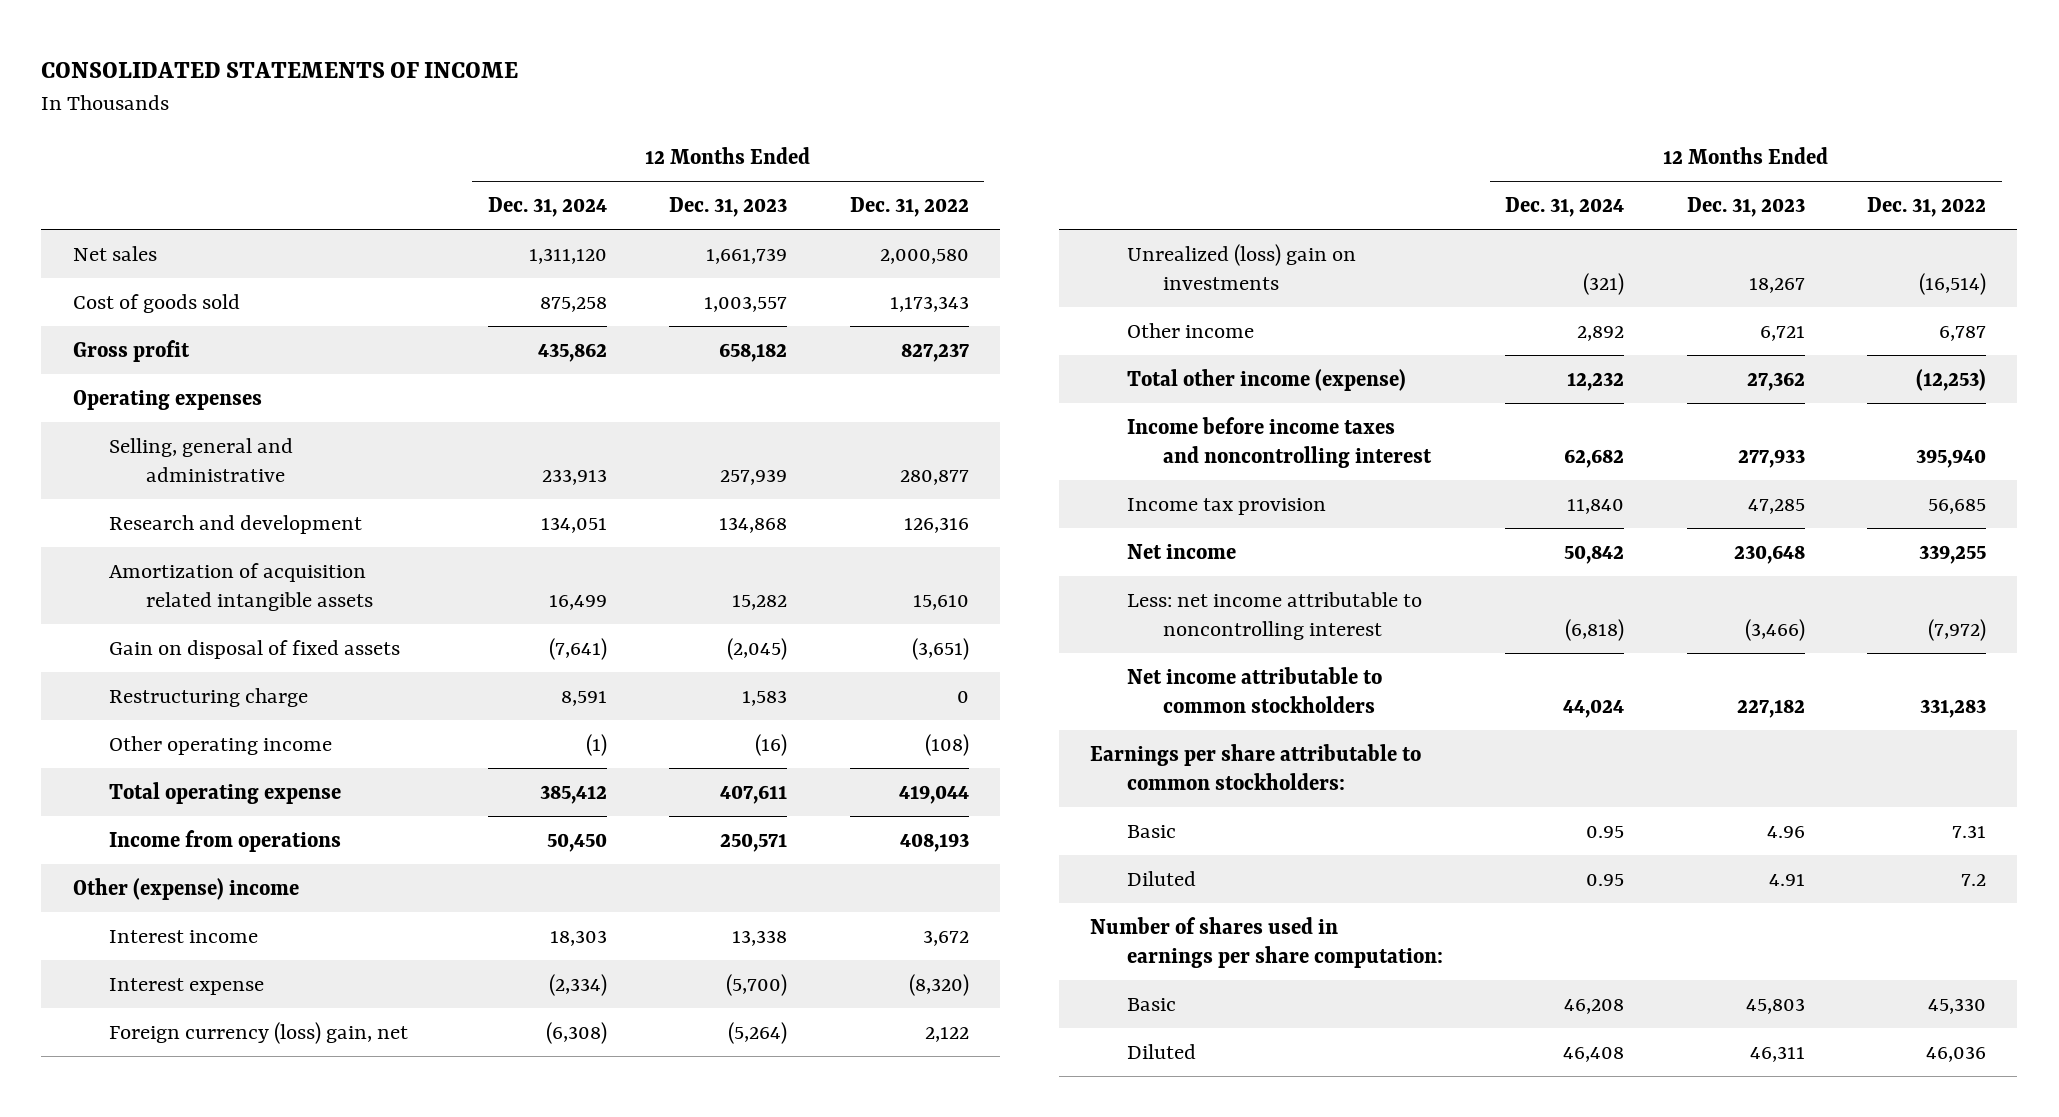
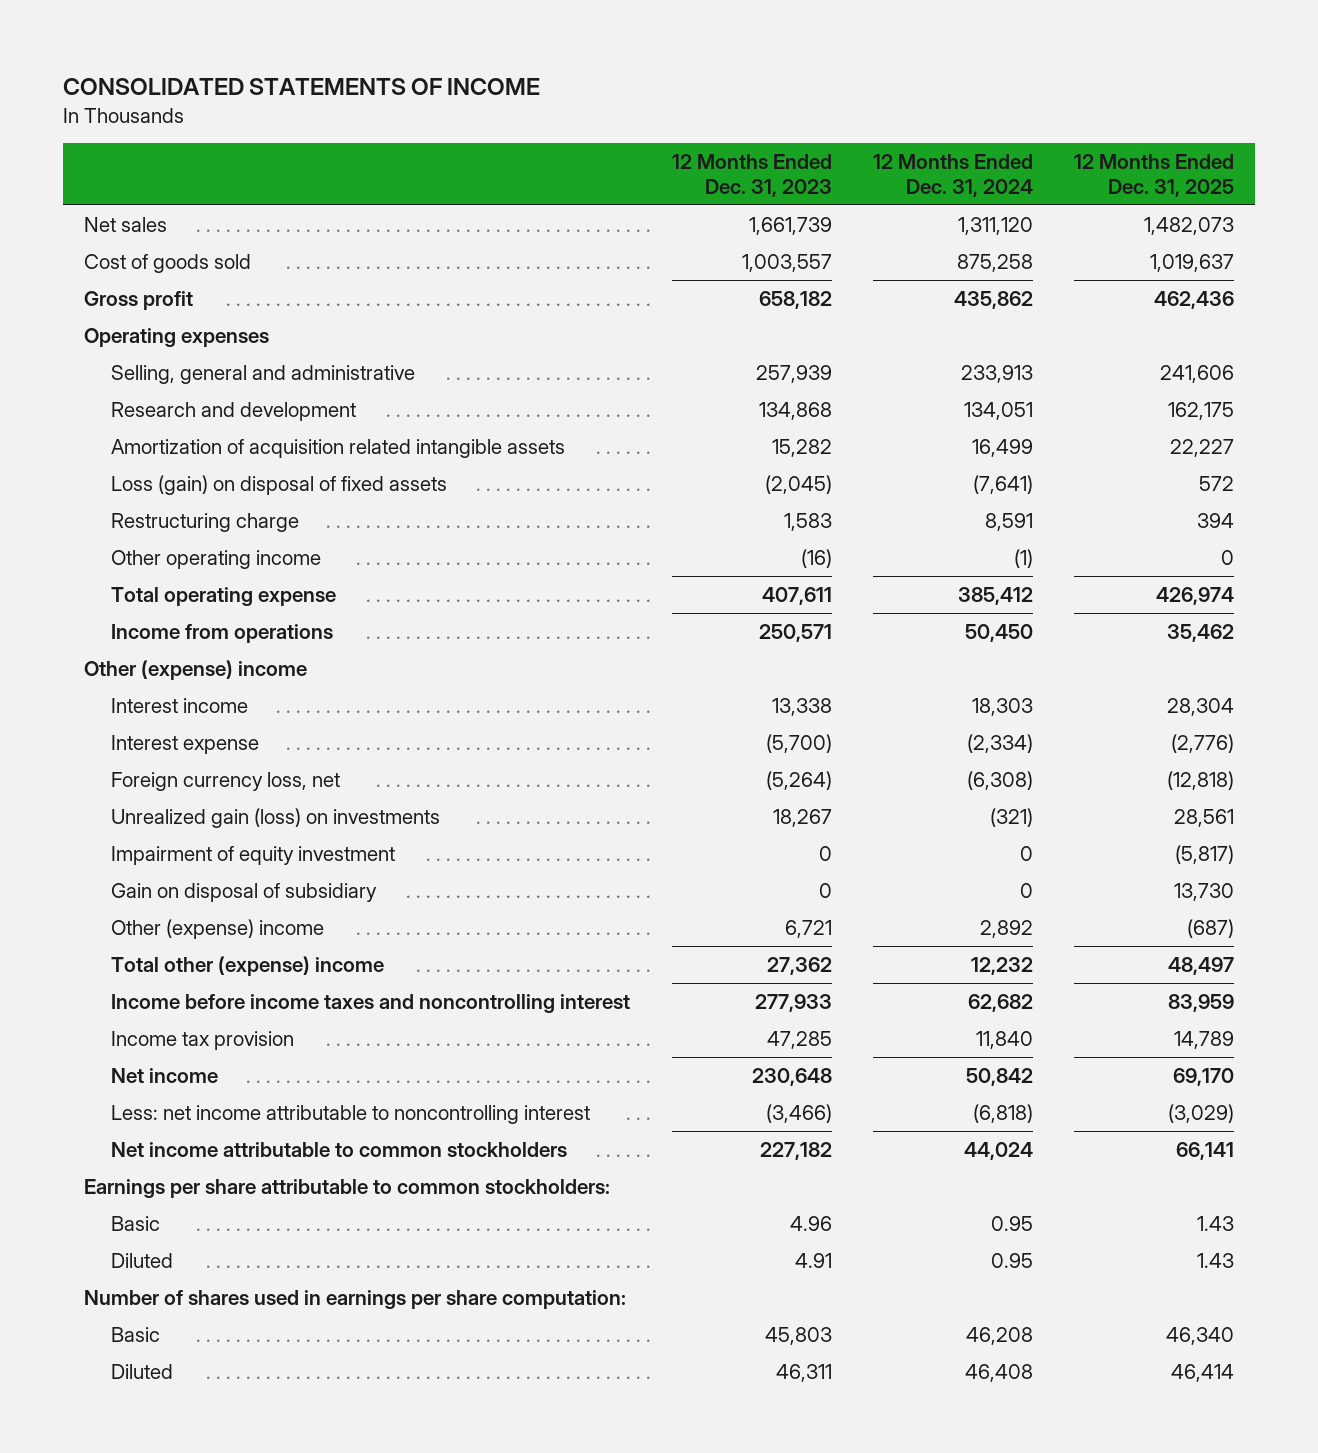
[849,197,969,218] Dec. 31, 2022 -> none
none -> [1074,154,1235,198] 12 Months Ended Dec. 31, 2025
[109,639,401,659] Gain on disposal of fixed assets -> [111,474,448,495] Loss (gain) on disposal of fixed assets
[109,1021,409,1044] Foreign currency (loss) gain, net -> [111,771,341,791] Foreign currency loss, net
[1126,243,1356,290] Unrealized (loss) gain on investments -> [111,807,441,828] Unrealized gain (loss) on investments
none -> [111,845,396,865] Impairment of equity investment
none -> [111,882,378,902] Gain on disposal of subsidiary
[1126,322,1254,338] Other income -> [111,918,325,939] Other (expense) income
[1126,368,1406,391] Total other income (expense) -> [111,955,385,976] Total other (expense) income

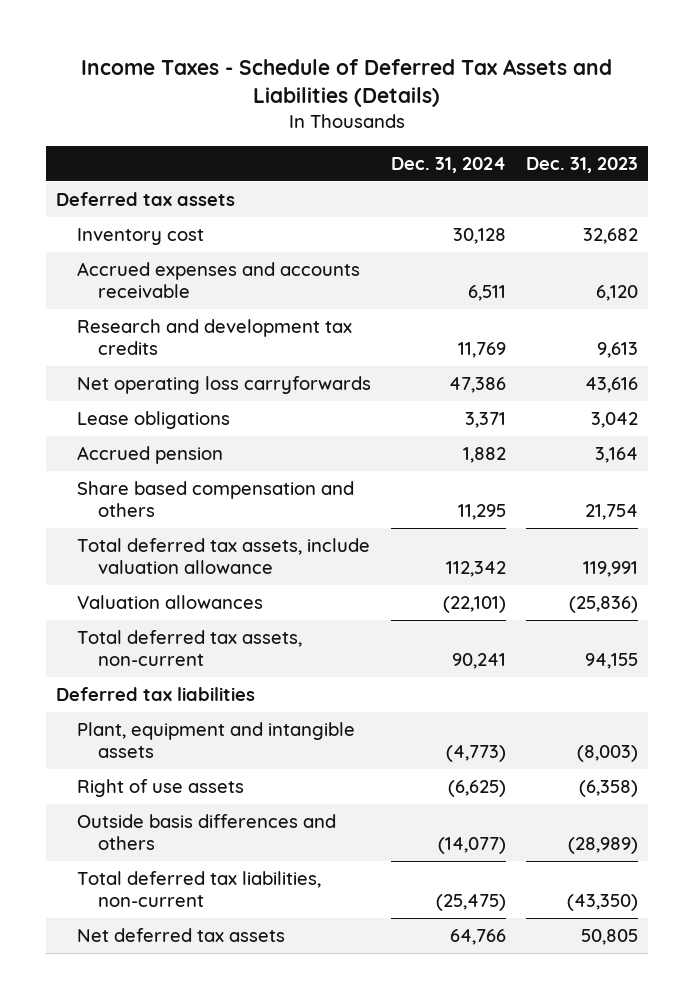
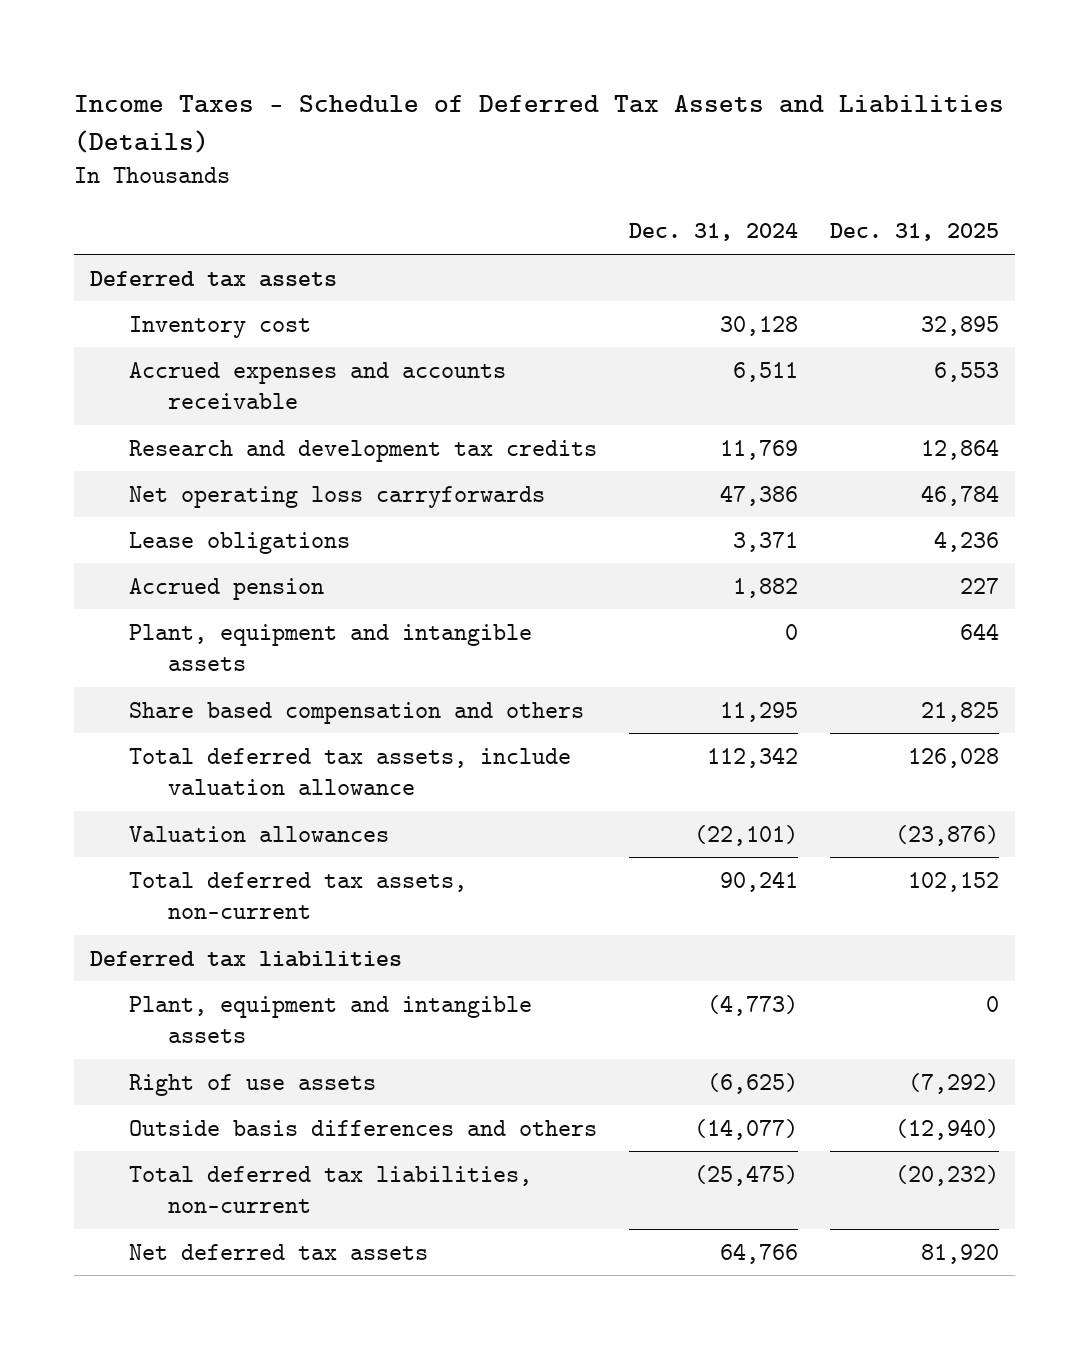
[525,156,638,173] Dec. 31, 2023 -> none
none -> [829,223,999,242] Dec. 31, 2025
none -> [128,623,532,671] Plant, equipment and intangible assets

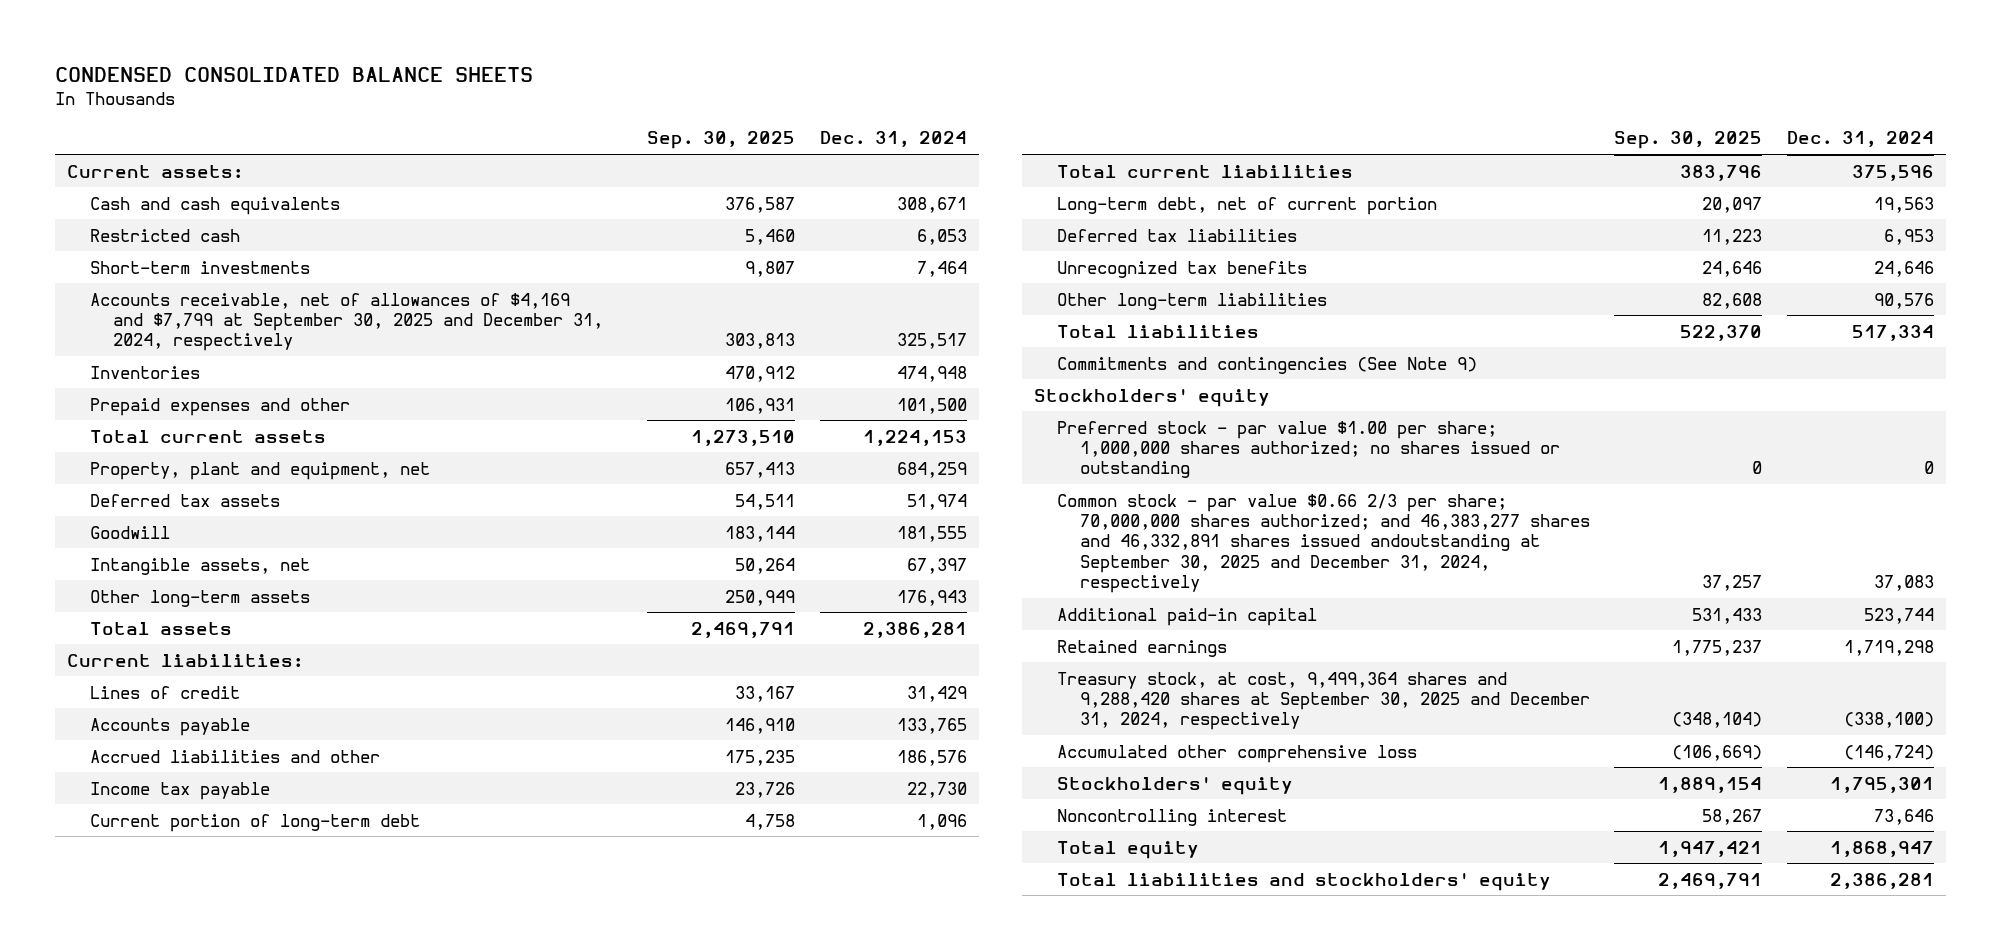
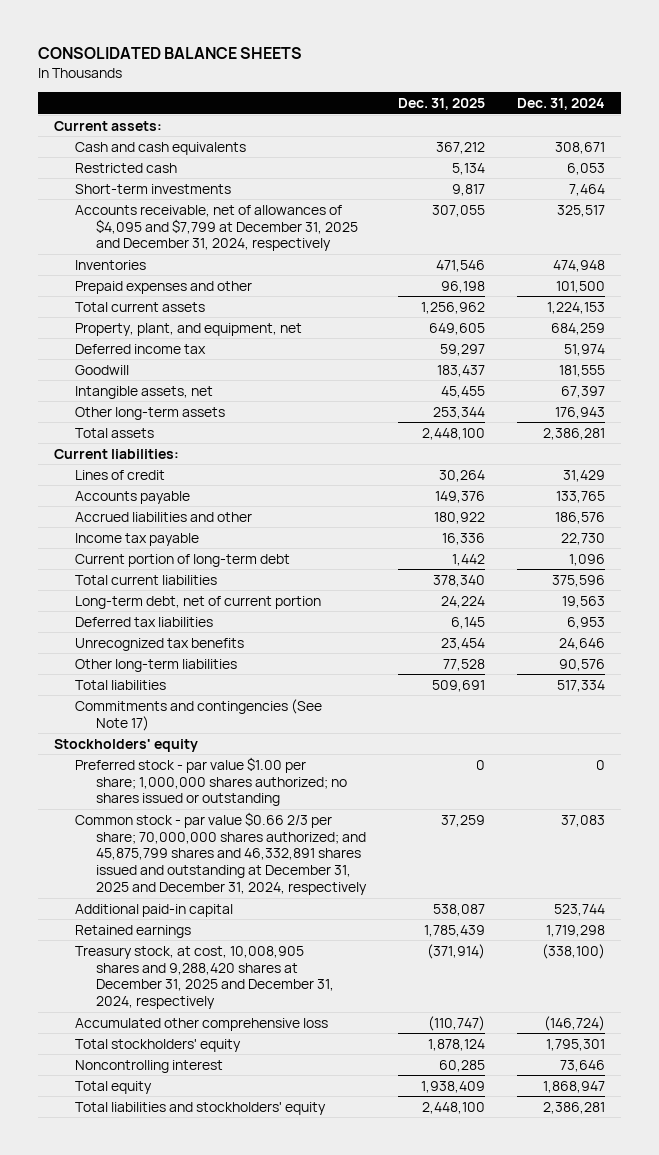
[55,66,534,82] CONDENSED CONSOLIDATED BALANCE SHEETS -> [37,47,302,60] CONSOLIDATED BALANCE SHEETS
[647,131,796,150] Sep. 30, 2025 -> none
none -> [398,97,486,110] Dec. 31, 2025
[90,292,603,352] Accounts receivable, net of allowances of $4,169 and $7,799 at September 30, 2025 and December 31, 2024, respectively -> [75,204,359,252] Accounts receivable, net of allowances of $4,095 and $7,799 at December 31, 2025 and December 31, 2024, respectively
[90,461,431,480] Property, plant and equipment, net -> [75,322,303,336] Property, plant, and equipment, net
[90,493,281,507] Deferred tax assets -> [75,343,207,354] Deferred income tax
[1056,356,1477,374] Commitments and contingencies (See Note 9) -> [75,698,323,731] Commitments and contingencies (See Note 17)
[1056,493,1590,593] Common stock - par value $0.66 2/3 per share; 70,000,000 shares authorized; and 46,383,277 shares and 46,332,891 shares issued andoutstanding at September 30, 2025 and December 31, 2024, respectively -> [75,811,368,895] Common stock - par value $0.66 2/3 per share; 70,000,000 shares authorized; and 45,875,799 shares and 46,332,891 shares issued and outstanding at December 31, 2025 and December 31, 2024, respectively
[1056,671,1590,731] Treasury stock, at cost, 9,499,364 shares and 9,288,420 shares at September 30, 2025 and December 31, 2024, respectively -> [75,945,335,1010] Treasury stock, at cost, 10,008,905 shares and 9,288,420 shares at December 31, 2025 and December 31, 2024, respectively
[1056,776,1293,795] Stockholders' equity -> [75,1038,242,1052] Total stockholders' equity

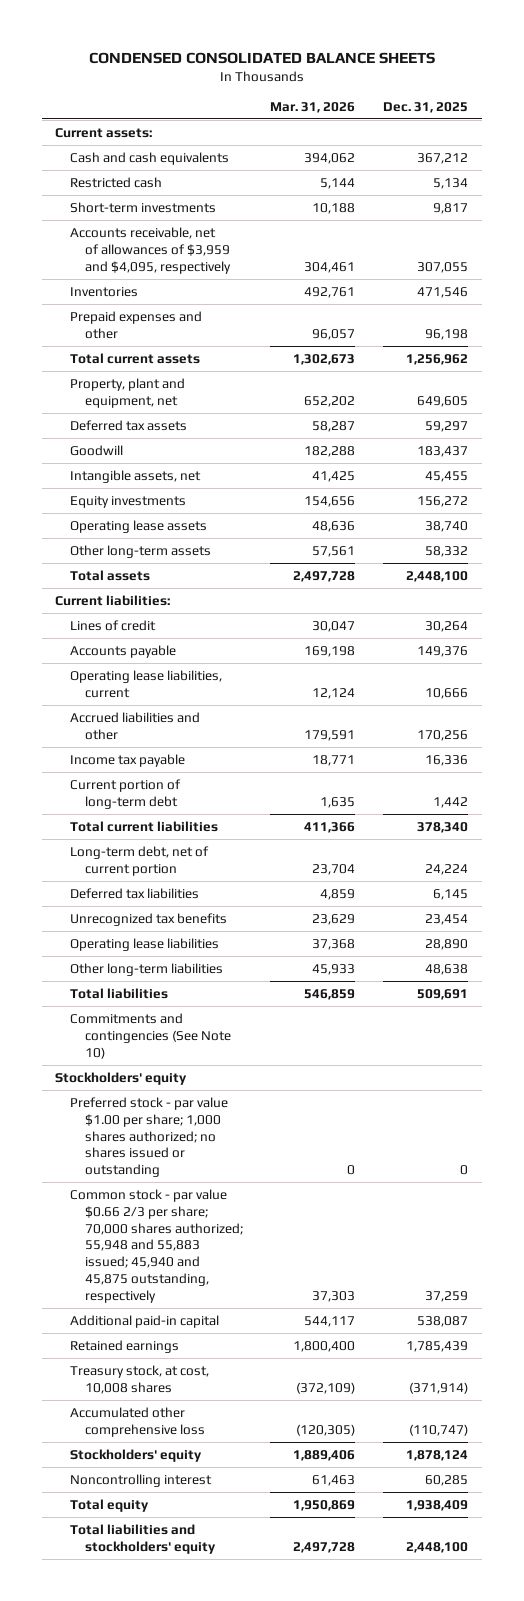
[37,47,302,60] CONSOLIDATED BALANCE SHEETS -> [88,51,435,64] CONDENSED CONSOLIDATED BALANCE SHEETS
[516,97,605,110] Dec. 31, 2024 -> none
none -> [270,101,356,113] Mar. 31, 2026
[75,204,359,252] Accounts receivable, net of allowances of $4,095 and $7,799 at December 31, 2025 and December 31, 2024, respectively -> [70,226,231,274] Accounts receivable, net of allowances of $3,959 and $4,095, respectively
[75,322,303,336] Property, plant, and equipment, net -> [70,377,186,408] Property, plant and equipment, net
[75,343,207,354] Deferred income tax -> [70,419,188,431] Deferred tax assets
none -> [70,495,187,508] Equity investments
none -> [70,519,208,533] Operating lease assets
[433,406,486,419] 253,344 -> [425,545,469,557] 58,332
none -> [70,669,223,698] Operating lease liabilities, current
[434,511,486,524] 180,922 -> [417,729,469,741] 170,256
none -> [70,937,220,951] Operating lease liabilities
[443,658,486,671] 77,528 -> [425,963,469,975] 48,638
[75,698,323,731] Commitments and contingencies (See Note 17) -> [70,1012,231,1059] Commitments and contingencies (See Note 10)
[75,756,348,807] Preferred stock - par value $1.00 per share; 1,000,000 shares authorized; no shares issued or outstanding -> [70,1096,229,1178] Preferred stock - par value $1.00 per share; 1,000 shares authorized; no shares issued or outstanding
[75,811,368,895] Common stock - par value $0.66 2/3 per share; 70,000,000 shares authorized; and 45,875,799 shares and 46,332,891 shares issued and outstanding at December 31, 2025 and December 31, 2024, respectively -> [70,1188,243,1304] Common stock - par value $0.66 2/3 per share; 70,000 shares authorized; 55,948 and 55,883 issued; 45,940 and 45,875 outstanding, respectively
[75,945,335,1010] Treasury stock, at cost, 10,008,905 shares and 9,288,420 shares at December 31, 2025 and December 31, 2024, respectively -> [70,1364,210,1394] Treasury stock, at cost, 10,008 shares
[75,1038,242,1052] Total stockholders' equity -> [70,1448,203,1462] Stockholders' equity

